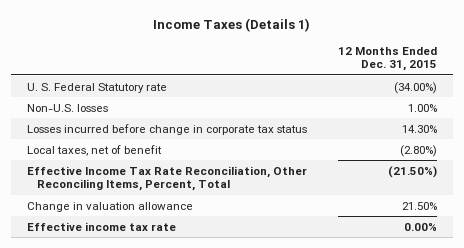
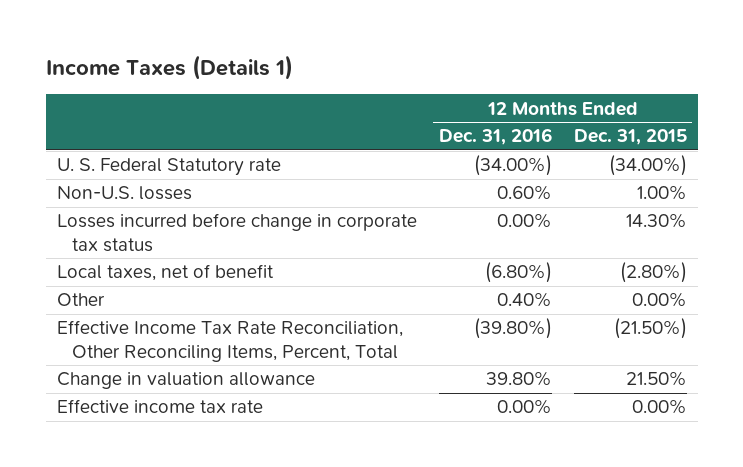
none -> [438,128,552,146] Dec. 31, 2016
none -> [56,293,105,307] Other

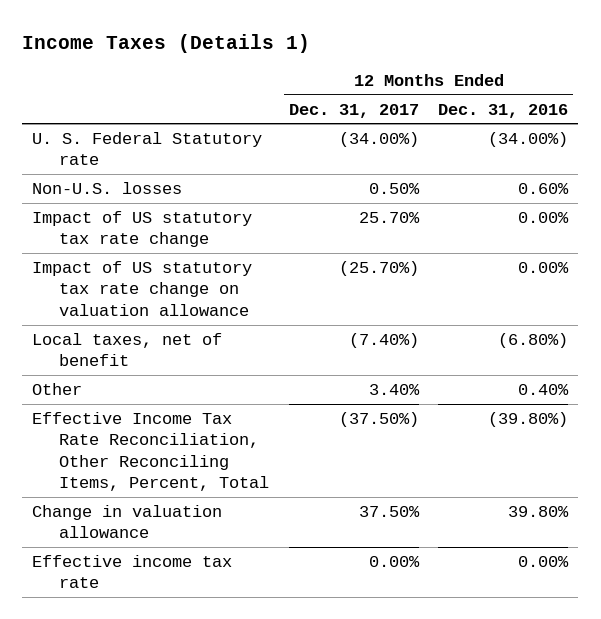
[573,129,687,146] Dec. 31, 2015 -> none
none -> [288,103,419,118] Dec. 31, 2017
[56,213,417,252] Losses incurred before change in corporate tax status -> [32,210,253,248] Impact of US statutory tax rate change
none -> [32,260,253,316] Impact of US statutory tax rate change on valuation allowance

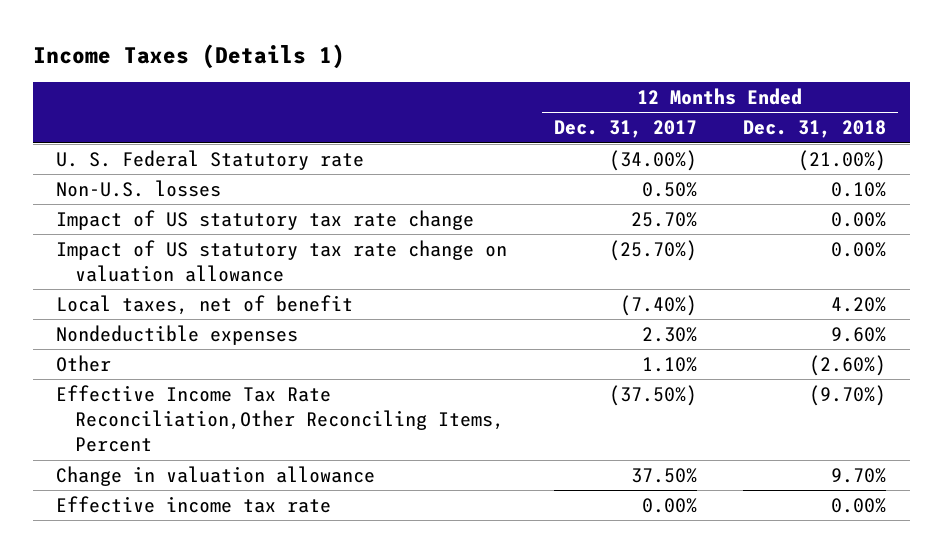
[438,103,569,118] Dec. 31, 2016 -> none
none -> [743,120,887,139] Dec. 31, 2018
none -> [56,324,299,345] Nondeductible expenses
[368,383,420,395] 3.40% -> [641,356,697,372] 1.10%
[32,411,270,492] Effective Income Tax Rate Reconciliation, Other Reconciling Items, Percent, Total -> [56,384,505,453] Effective Income Tax Rate Reconciliation,Other Reconciling Items, Percent

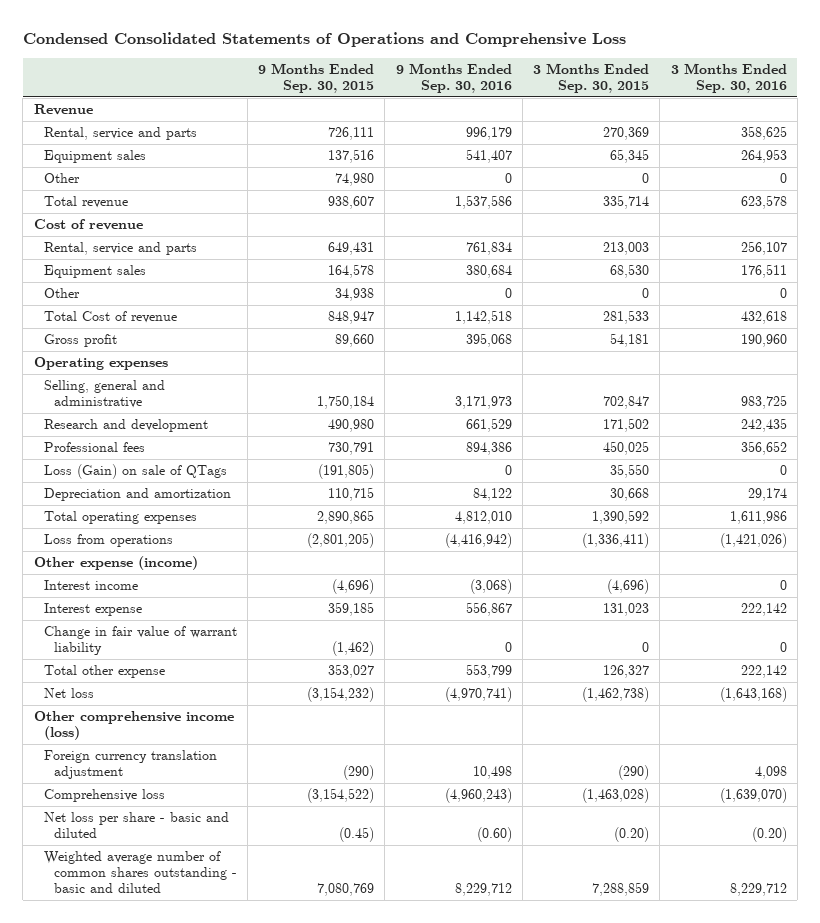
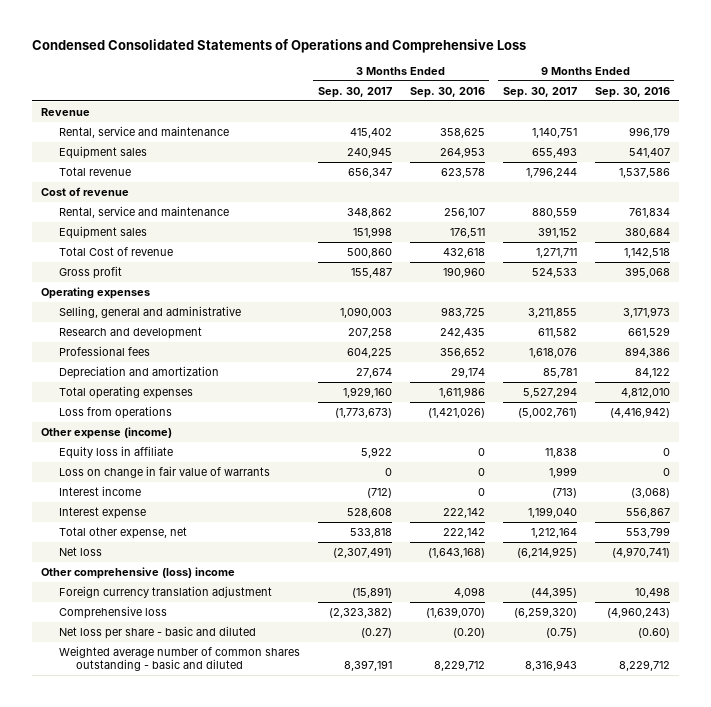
[258,63,375,94] 9 Months Ended Sep. 30, 2015 -> none
[533,63,650,94] 3 Months Ended Sep. 30, 2015 -> none
none -> [317,86,392,98] Sep. 30, 2017
none -> [502,86,577,98] Sep. 30, 2017
[43,127,197,141] Rental, service and parts -> [58,126,229,139] Rental, service and maintenance
[43,173,80,184] Other -> none
[43,242,197,256] Rental, service and parts -> [58,206,229,219] Rental, service and maintenance
[43,288,80,299] Other -> none
[43,464,227,480] Loss (Gain) on sale of QTags -> none
none -> [58,446,173,460] Equity loss in affiliate
none -> [58,466,270,479] Loss on change in fair value of warrants
[43,626,237,656] Change in fair value of warrant liability -> none
[43,665,165,679] Total other expense -> [58,527,187,540] Total other expense, net
[33,711,234,741] Other comprehensive income (loss) -> [41,567,236,580] Other comprehensive (loss) income

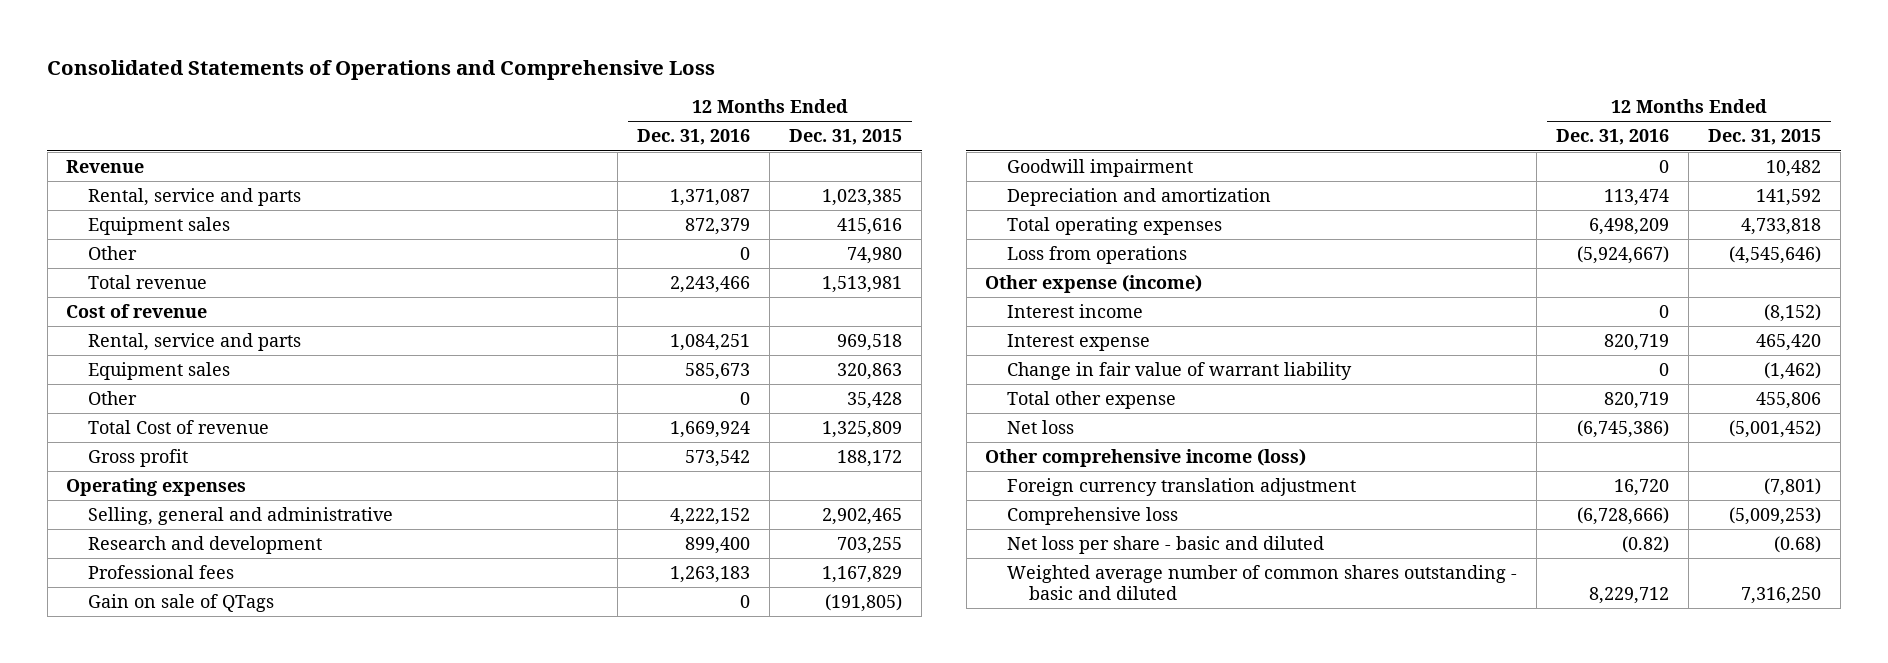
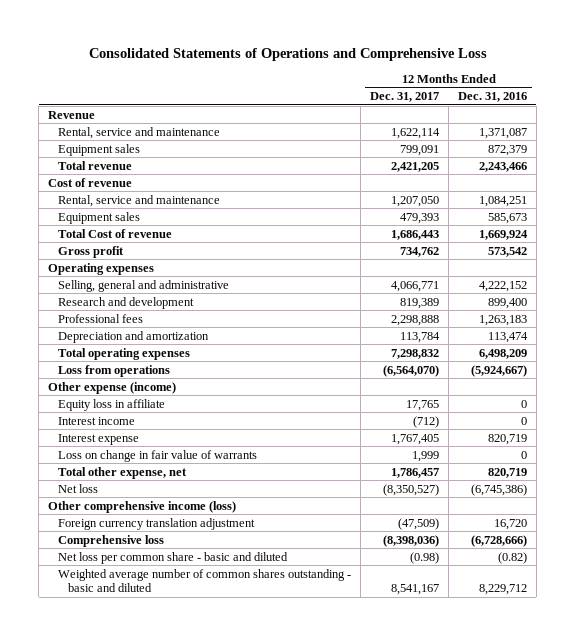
[789,129,903,146] Dec. 31, 2015 -> none
none -> [370,92,440,103] Dec. 31, 2017
[88,187,302,206] Rental, service and parts -> [58,126,221,139] Rental, service and maintenance
[88,245,138,260] Other -> none
[88,332,302,351] Rental, service and parts -> [58,194,221,207] Rental, service and maintenance
[88,390,138,405] Other -> none
[88,593,275,612] Gain on sale of QTags -> none
[1007,158,1194,177] Goodwill impairment -> none
none -> [58,398,166,411] Equity loss in affiliate
[1007,361,1353,380] Change in fair value of warrant liability -> [58,449,258,462] Loss on change in fair value of warrants
[1007,390,1177,409] Total other expense -> [58,466,188,479] Total other expense, net
[1007,535,1325,554] Net loss per share - basic and diluted -> [58,551,289,564] Net loss per common share - basic and diluted

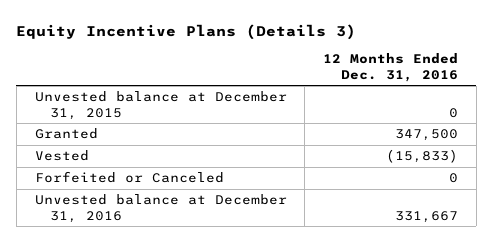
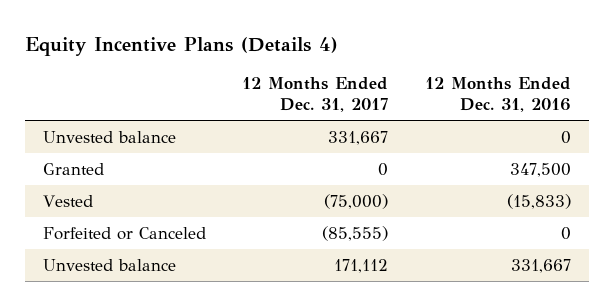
[16,23,357,40] Equity Incentive Plans (Details 3) -> [24,36,338,56] Equity Incentive Plans (Details 4)
none -> [242,77,389,113] 12 Months Ended Dec. 31, 2017
[34,91,287,120] Unvested balance at December 31, 2015 -> [42,130,176,143] Unvested balance
[34,194,287,223] Unvested balance at December 31, 2016 -> [42,258,176,271] Unvested balance

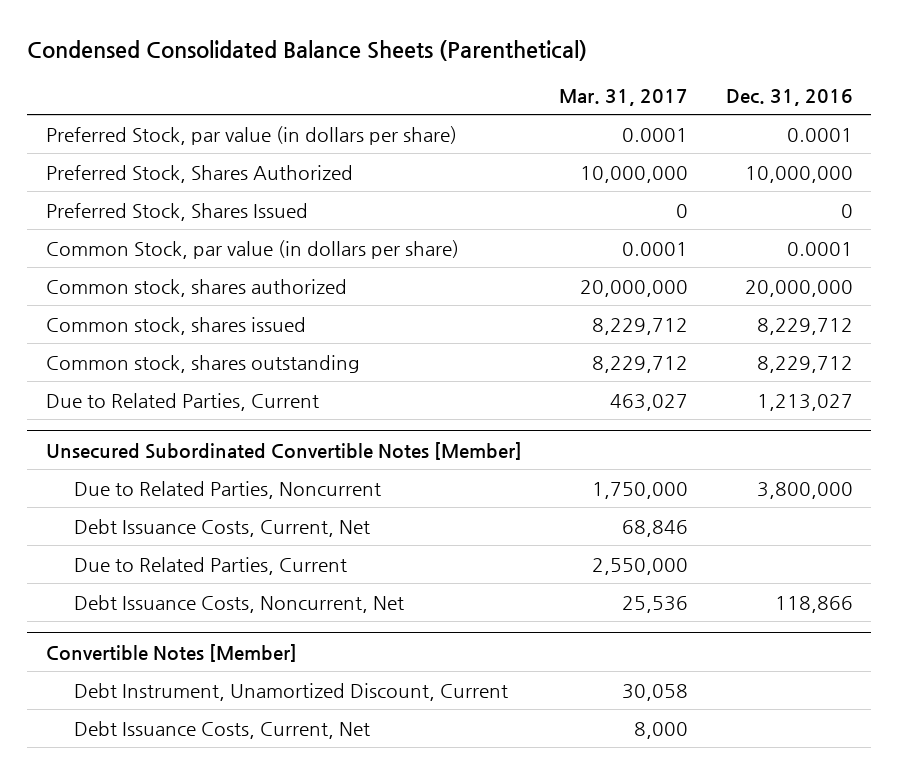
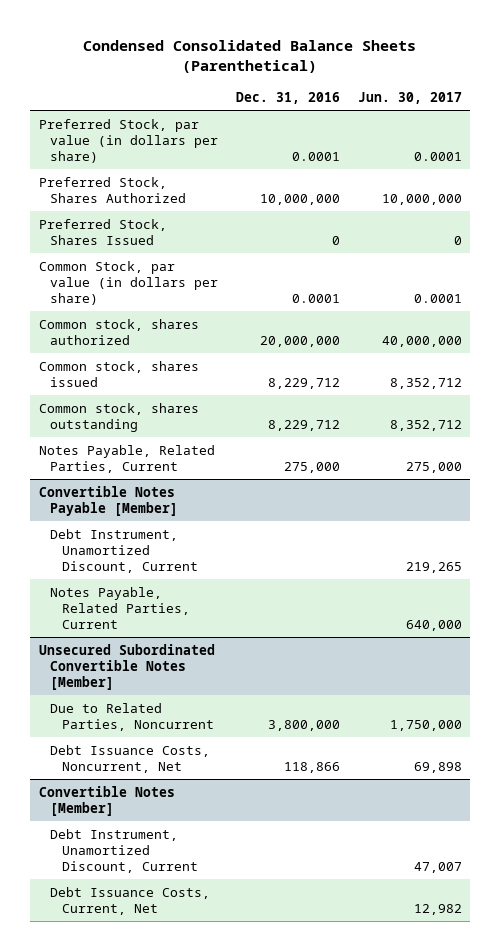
[559,88,689,106] Mar. 31, 2017 -> none
none -> [357,92,462,105] Jun. 30, 2017
[45,392,319,411] Due to Related Parties, Current -> none
none -> [39,444,216,473] Notes Payable, Related Parties, Current
none -> [39,485,179,516] Convertible Notes Payable [Member]
none -> [50,528,198,573] Debt Instrument, Unamortized Discount, Current
none -> [50,586,190,629] Notes Payable, Related Parties, Current
[73,518,370,537] Debt Issuance Costs, Current, Net -> none
[73,556,347,575] Due to Related Parties, Current -> none

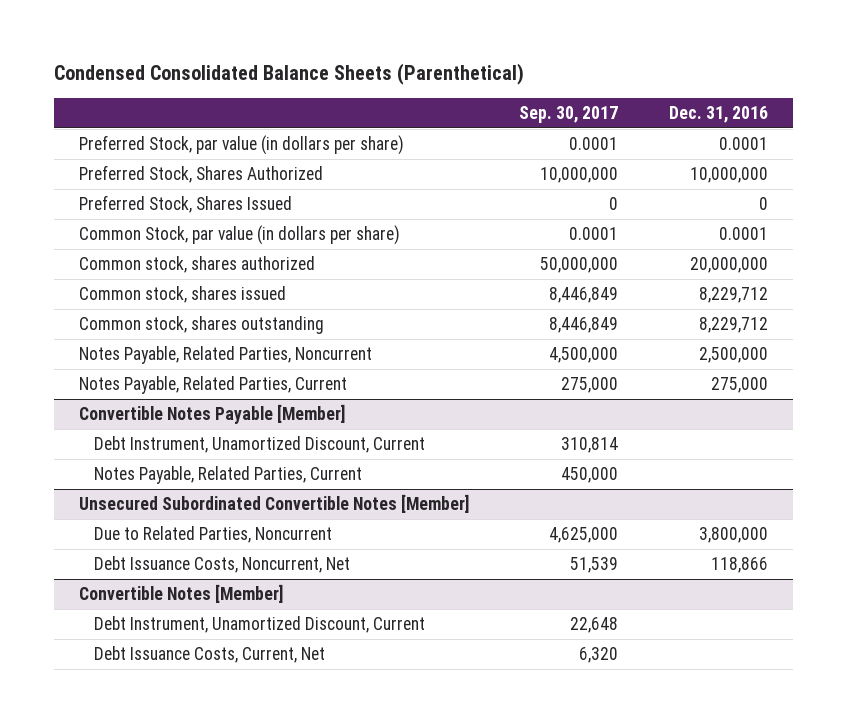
[357,92,462,105] Jun. 30, 2017 -> none
none -> [519,105,619,123] Sep. 30, 2017
none -> [78,346,372,365] Notes Payable, Related Parties, Noncurrent

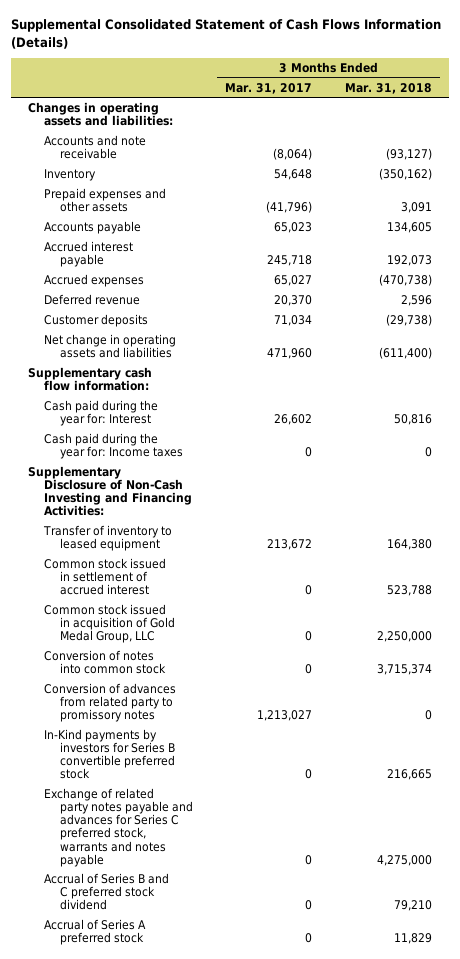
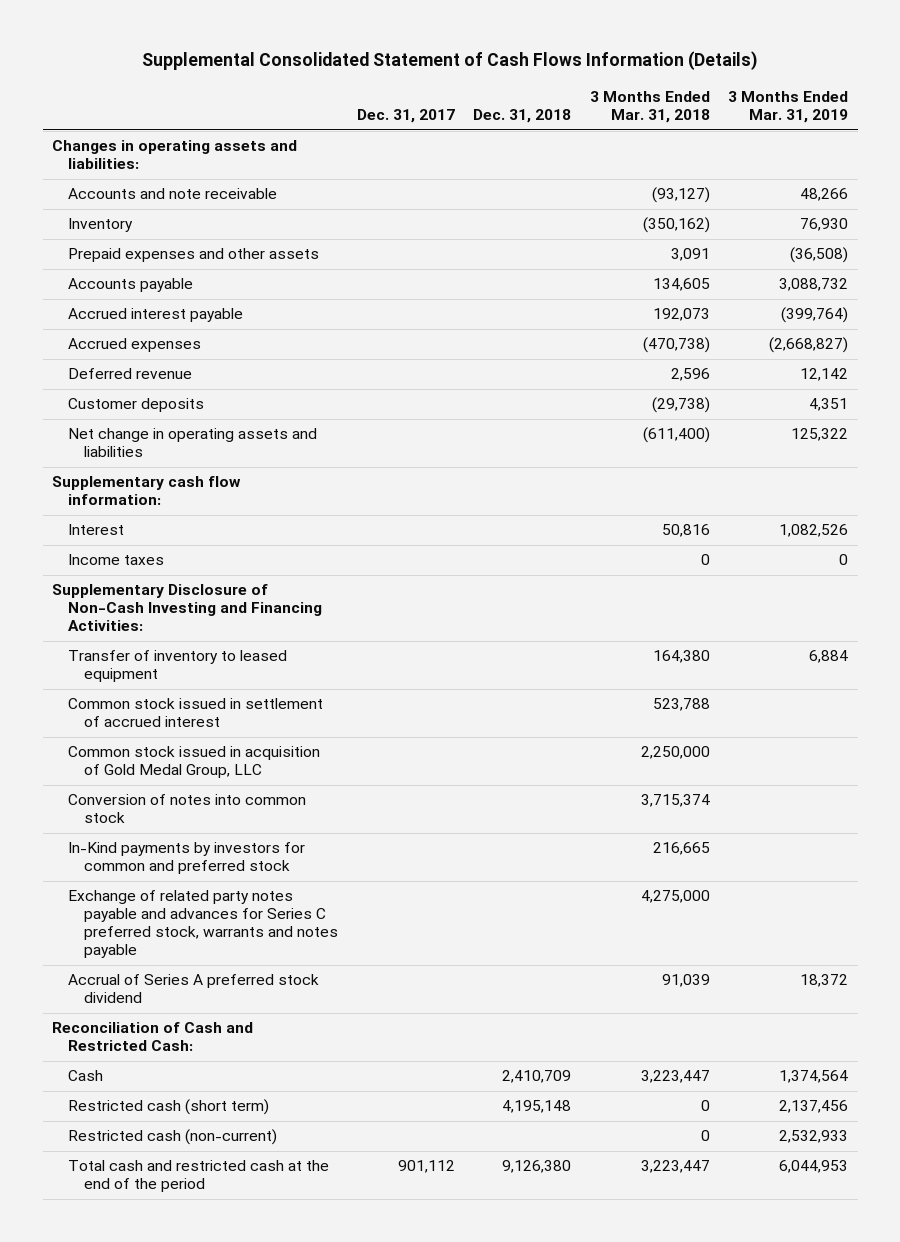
[225,82,313,94] Mar. 31, 2017 -> none
none -> [356,109,455,124] Dec. 31, 2017
none -> [473,109,572,124] Dec. 31, 2018
none -> [728,91,849,124] 3 Months Ended Mar. 31, 2019
[43,399,158,427] Cash paid during the year for: Interest -> [68,524,125,536] Interest
[43,432,183,460] Cash paid during the year for: Income taxes -> [68,554,165,566] Income taxes
[43,682,176,723] Conversion of advances from related party to promissory notes -> none
[43,728,175,780] In-Kind payments by investors for Series B convertible preferred stock -> [68,842,306,875] In-Kind payments by investors for common and preferred stock
[43,872,169,911] Accrual of Series B and C preferred stock dividend -> none
[43,918,146,946] Accrual of Series A preferred stock -> [68,974,320,1004] Accrual of Series A preferred stock dividend
[394,933,433,945] 11,829 -> [661,974,710,988] 91,039
none -> [51,1022,253,1052] Reconciliation of Cash and Restricted Cash:
none -> [68,1070,104,1082] Cash
none -> [68,1099,270,1116] Restricted cash (short term)
none -> [68,1129,278,1146] Restricted cash (non-current)
none -> [68,1160,330,1193] Total cash and restricted cash at the end of the period

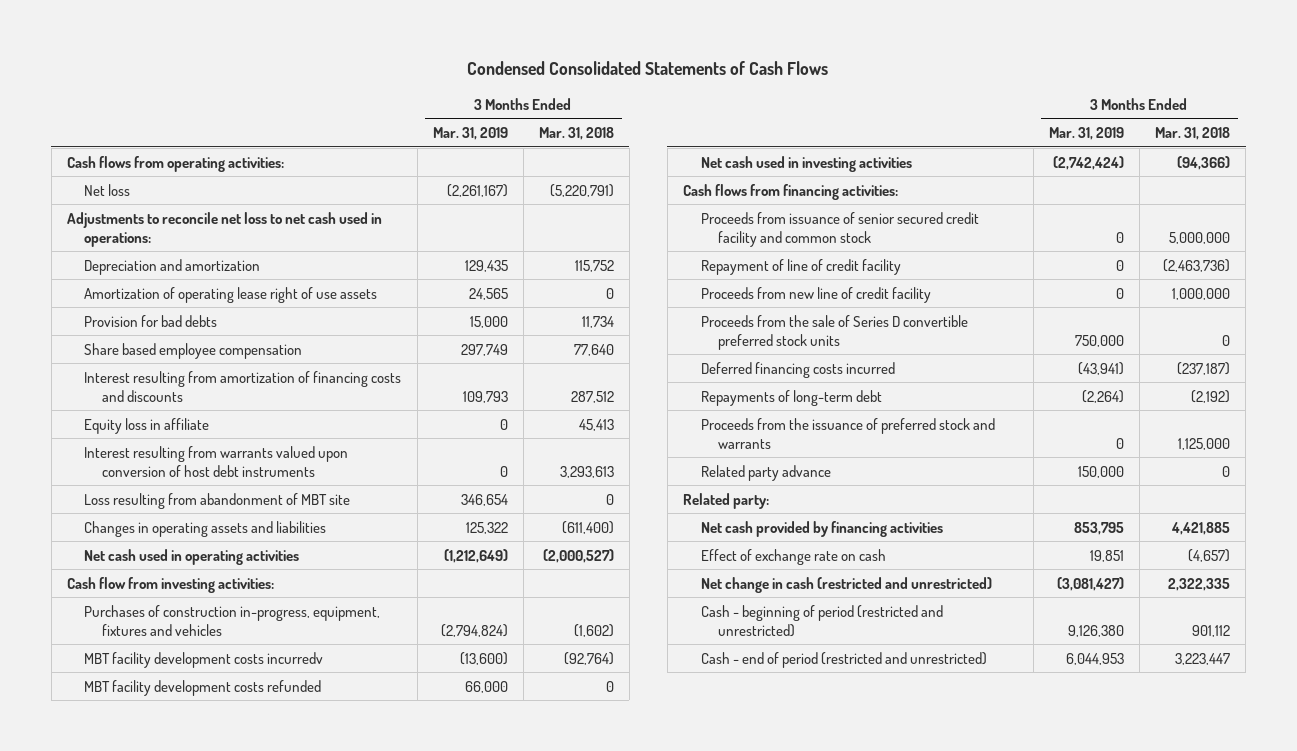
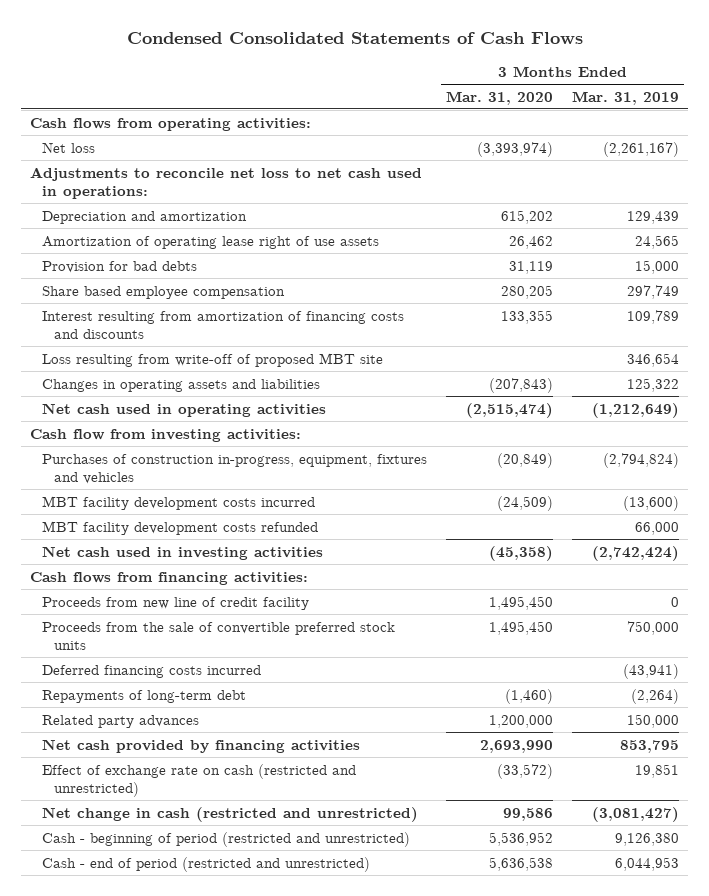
[538,127,614,141] Mar. 31, 2018 -> none
none -> [446,90,554,105] Mar. 31, 2020
[464,259,508,272] 129,435 -> [626,210,679,224] 129,439
[84,417,210,434] Equity loss in affiliate -> none
[84,445,349,477] Interest resulting from warrants valued upon conversion of host debt instruments -> none
[462,390,508,403] 109,793 -> [626,309,679,324] 109,789
[84,492,351,509] Loss resulting from abandonment of MBT site -> [42,352,384,367] Loss resulting from write-off of proposed MBT site
[84,651,324,668] MBT facility development costs incurredv -> [42,495,316,510] MBT facility development costs incurred
[700,211,979,247] Proceeds from issuance of senior secured credit facility and common stock -> none
[700,258,901,275] Repayment of line of credit facility -> none
[700,314,968,350] Proceeds from the sale of Series D convertible preferred stock units -> [42,621,396,651] Proceeds from the sale of convertible preferred stock units
[700,417,995,449] Proceeds from the issuance of preferred stock and warrants -> none
[683,492,770,509] Related party: -> none
[700,464,831,481] Related party advance -> [42,714,200,728] Related party advances
[700,548,886,565] Effect of exchange rate on cash -> [42,763,357,798] Effect of exchange rate on cash (restricted and unrestricted)

